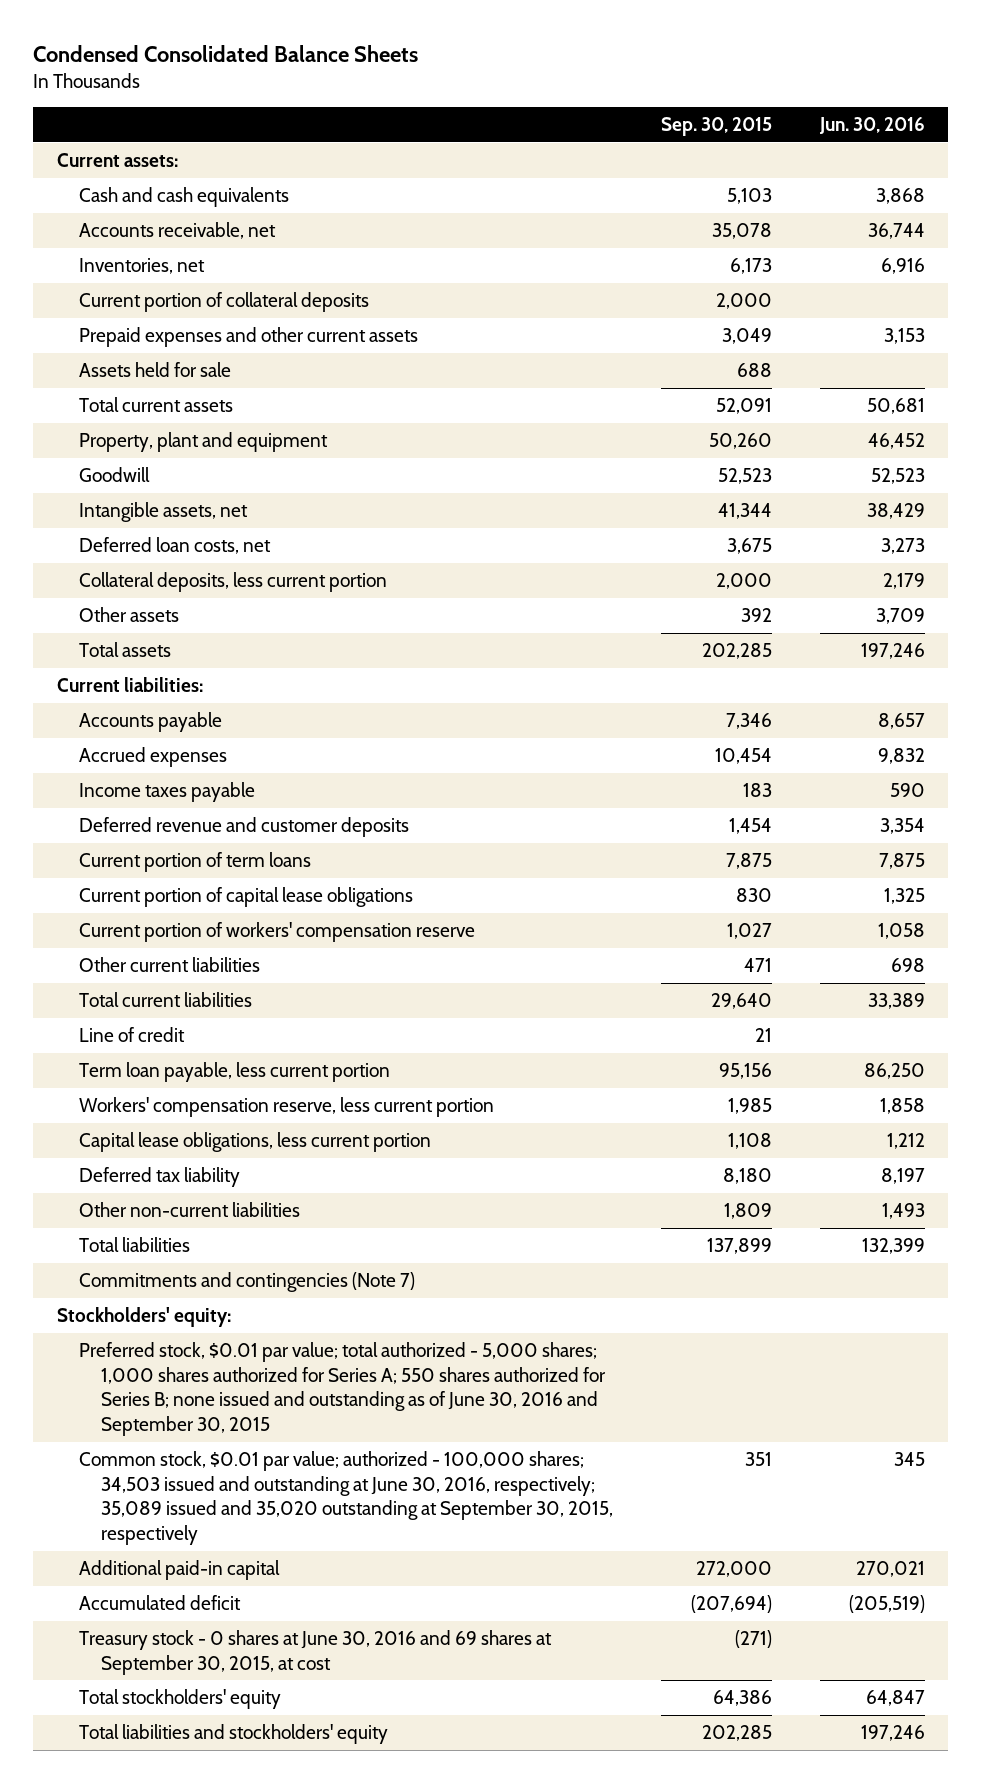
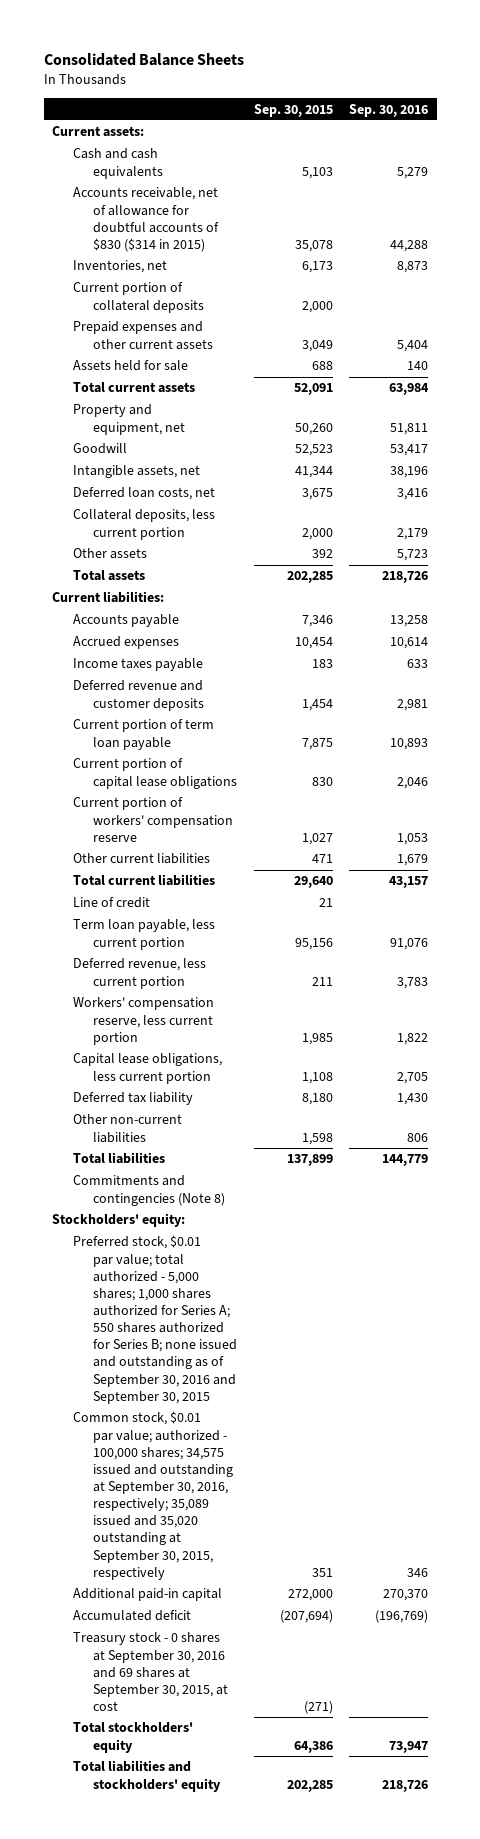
[32,45,418,63] Condensed Consolidated Balance Sheets -> [43,53,244,67] Consolidated Balance Sheets
[818,117,925,135] Jun. 30, 2016 -> none
none -> [349,103,429,117] Sep. 30, 2016
[78,222,276,240] Accounts receivable, net -> [72,187,219,252] Accounts receivable, net of allowance for doubtful accounts of $830 ($314 in 2015)
[78,432,328,453] Property, plant and equipment -> [72,404,185,435] Property and equipment, net
[78,852,311,873] Current portion of term loans -> [72,719,214,750] Current portion of term loan payable
none -> [72,958,206,989] Deferred revenue, less current portion
[723,1203,772,1220] 1,809 -> [301,1132,333,1145] 1,598
[78,1272,415,1293] Commitments and contingencies (Note 7) -> [72,1175,225,1206] Commitments and contingencies (Note 8)
[78,1342,606,1436] Preferred stock, $0.01 par value; total authorized - 5,000 shares; 1,000 shares authorized for Series A; 550 shares authorized for Series B; none issued and outstanding as of June 30, 2016 and September 30, 2015 -> [72,1235,237,1404] Preferred stock, $0.01 par value; total authorized - 5,000 shares; 1,000 shares authorized for Series A; 550 shares authorized for Series B; none issued and outstanding as of September 30, 2016 and September 30, 2015
[78,1451,613,1545] Common stock, $0.01 par value; authorized - 100,000 shares; 34,503 issued and outstanding at June 30, 2016, respectively; 35,089 issued and 35,020 outstanding at September 30, 2015, respectively -> [72,1411,233,1580] Common stock, $0.01 par value; authorized - 100,000 shares; 34,575 issued and outstanding at September 30, 2016, respectively; 35,089 issued and 35,020 outstanding at September 30, 2015, respectively
[78,1630,552,1675] Treasury stock - 0 shares at June 30, 2016 and 69 shares at September 30, 2015, at cost -> [72,1632,228,1711] Treasury stock - 0 shares at September 30, 2016 and 69 shares at September 30, 2015, at cost

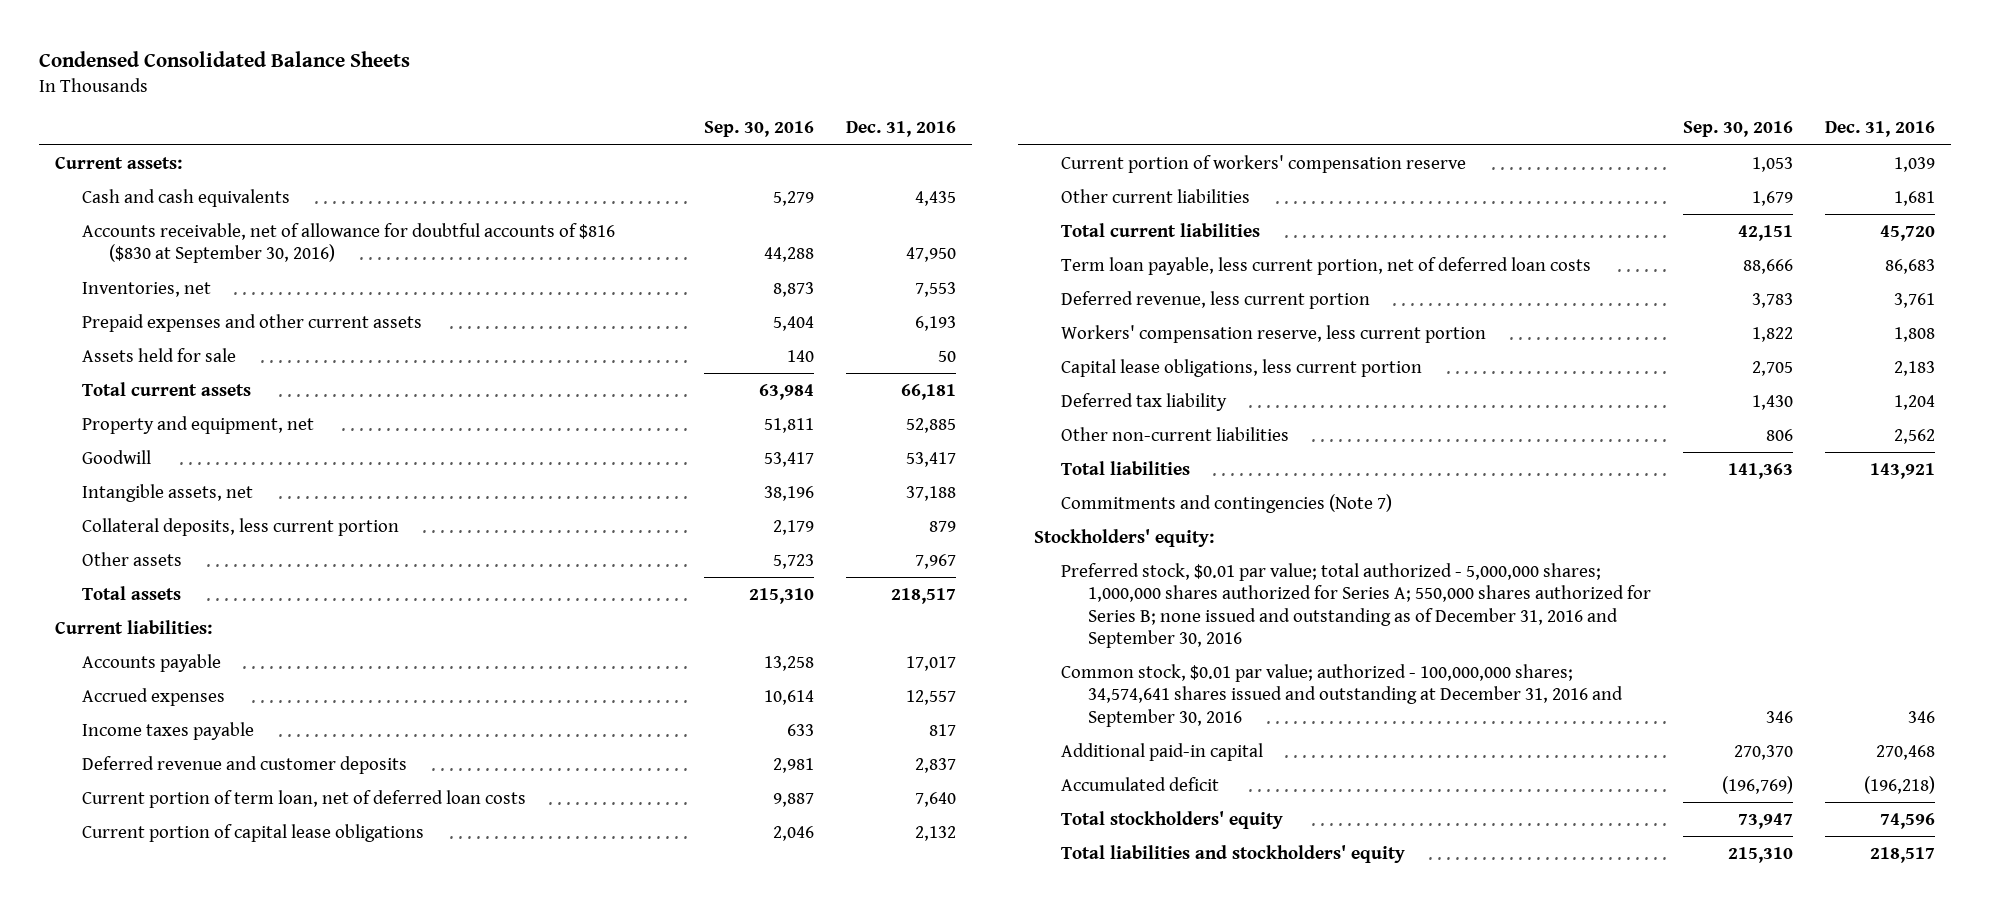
[43,53,244,67] Consolidated Balance Sheets -> [38,51,410,68] Condensed Consolidated Balance Sheets
[253,103,333,117] Sep. 30, 2015 -> none
none -> [845,121,956,138] Dec. 31, 2016
[72,187,219,252] Accounts receivable, net of allowance for doubtful accounts of $830 ($314 in 2015) -> [81,222,615,264] Accounts receivable, net of allowance for doubtful accounts of $816 ($830 at September 30, 2016)
[72,282,204,313] Current portion of collateral deposits -> none
[72,487,215,501] Deferred loan costs, net -> none
[382,571,429,584] 218,726 -> [748,587,814,604] 215,310
[72,719,214,750] Current portion of term loan payable -> [81,789,526,808] Current portion of term loan, net of deferred loan costs
[390,737,429,750] 10,893 -> [772,792,814,807] 9,887
[72,897,150,909] Line of credit -> none
[389,876,429,889] 43,157 -> [1738,224,1794,241] 42,151
[72,919,215,950] Term loan payable, less current portion -> [1060,256,1591,275] Term loan payable, less current portion, net of deferred loan costs
[390,937,429,950] 91,076 -> [1743,258,1794,274] 88,666
[382,1154,429,1167] 144,779 -> [1728,462,1794,479] 141,363
[72,1175,225,1206] Commitments and contingencies (Note 8) -> [1060,493,1392,513] Commitments and contingencies (Note 7)
[72,1235,237,1404] Preferred stock, $0.01 par value; total authorized - 5,000 shares; 1,000 shares authorized for Series A; 550 shares authorized for Series B; none issued and outstanding as of September 30, 2016 and September 30, 2015 -> [1060,562,1651,648] Preferred stock, $0.01 par value; total authorized - 5,000,000 shares; 1,000,000 shares authorized for Series A; 550,000 shares authorized for Series B; none issued and outstanding as of December 31, 2016 and September 30, 2016
[72,1411,233,1580] Common stock, $0.01 par value; authorized - 100,000 shares; 34,575 issued and outstanding at September 30, 2016, respectively; 35,089 issued and 35,020 outstanding at September 30, 2015, respectively -> [1060,663,1623,727] Common stock, $0.01 par value; authorized - 100,000,000 shares; 34,574,641 shares issued and outstanding at December 31, 2016 and September 30, 2016
[72,1632,228,1711] Treasury stock - 0 shares at September 30, 2016 and 69 shares at September 30, 2015, at cost -> none
[382,1779,429,1792] 218,726 -> [1728,846,1794,863] 215,310

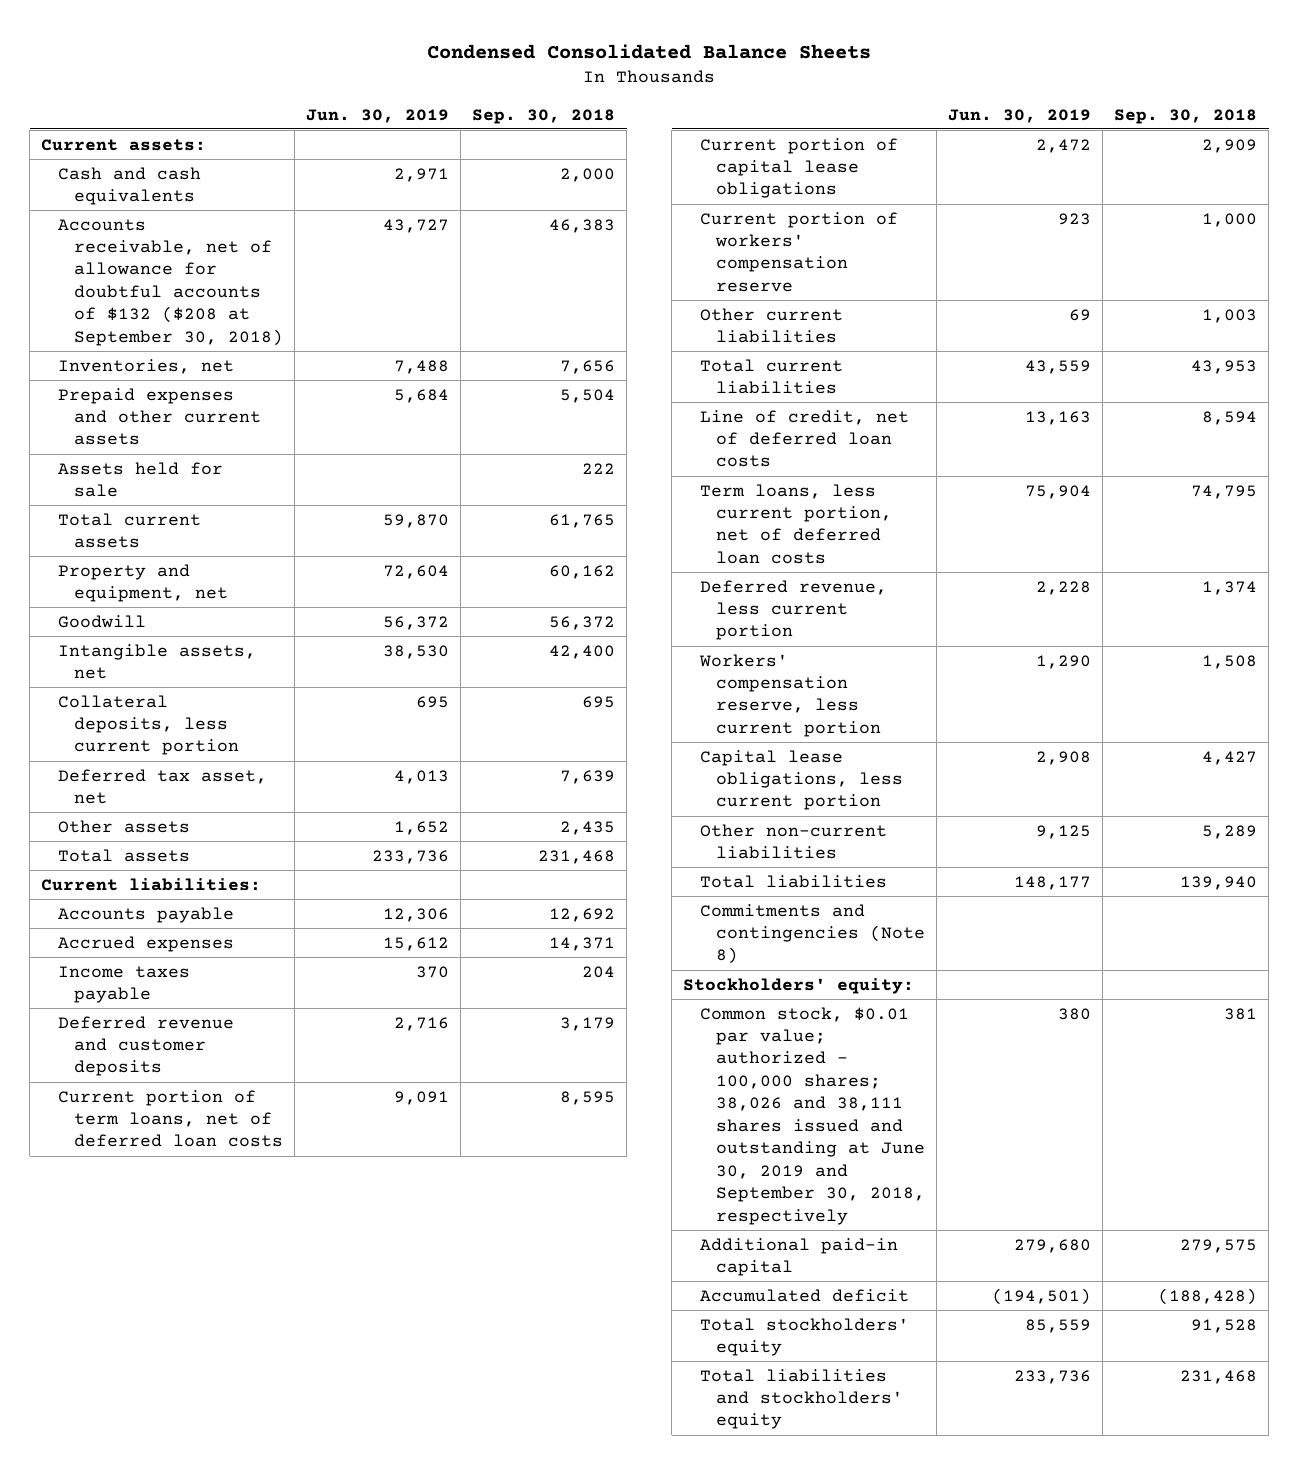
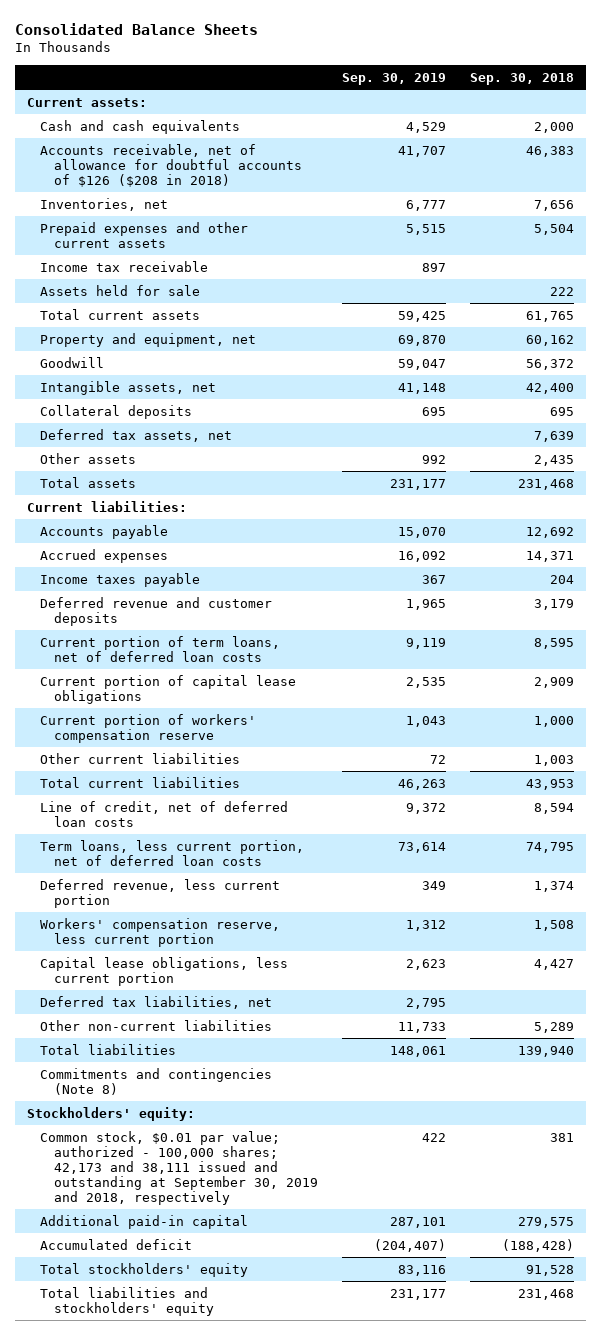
[427,43,872,59] Condensed Consolidated Balance Sheets -> [14,22,258,35] Consolidated Balance Sheets
[305,108,449,123] Jun. 30, 2019 -> none
none -> [341,72,446,85] Sep. 30, 2019
[57,218,283,346] Accounts receivable, net of allowance for doubtful accounts of $132 ($208 at September 30, 2018) -> [40,143,302,187] Accounts receivable, net of allowance for doubtful accounts of $126 ($208 in 2018)
none -> [40,260,209,272] Income tax receivable
[57,694,239,756] Collateral deposits, less current portion -> [40,404,193,419] Collateral deposits
[57,768,267,805] Deferred tax asset, net -> [40,428,233,442] Deferred tax assets, net
none -> [40,995,273,1009] Deferred tax liabilities, net
[699,1006,925,1225] Common stock, $0.01 par value; authorized - 100,000 shares; 38,026 and 38,111 shares issued and outstanding at June 30, 2019 and September 30, 2018, respectively -> [40,1130,318,1205] Common stock, $0.01 par value; authorized - 100,000 shares; 42,173 and 38,111 issued and outstanding at September 30, 2019 and 2018, respectively

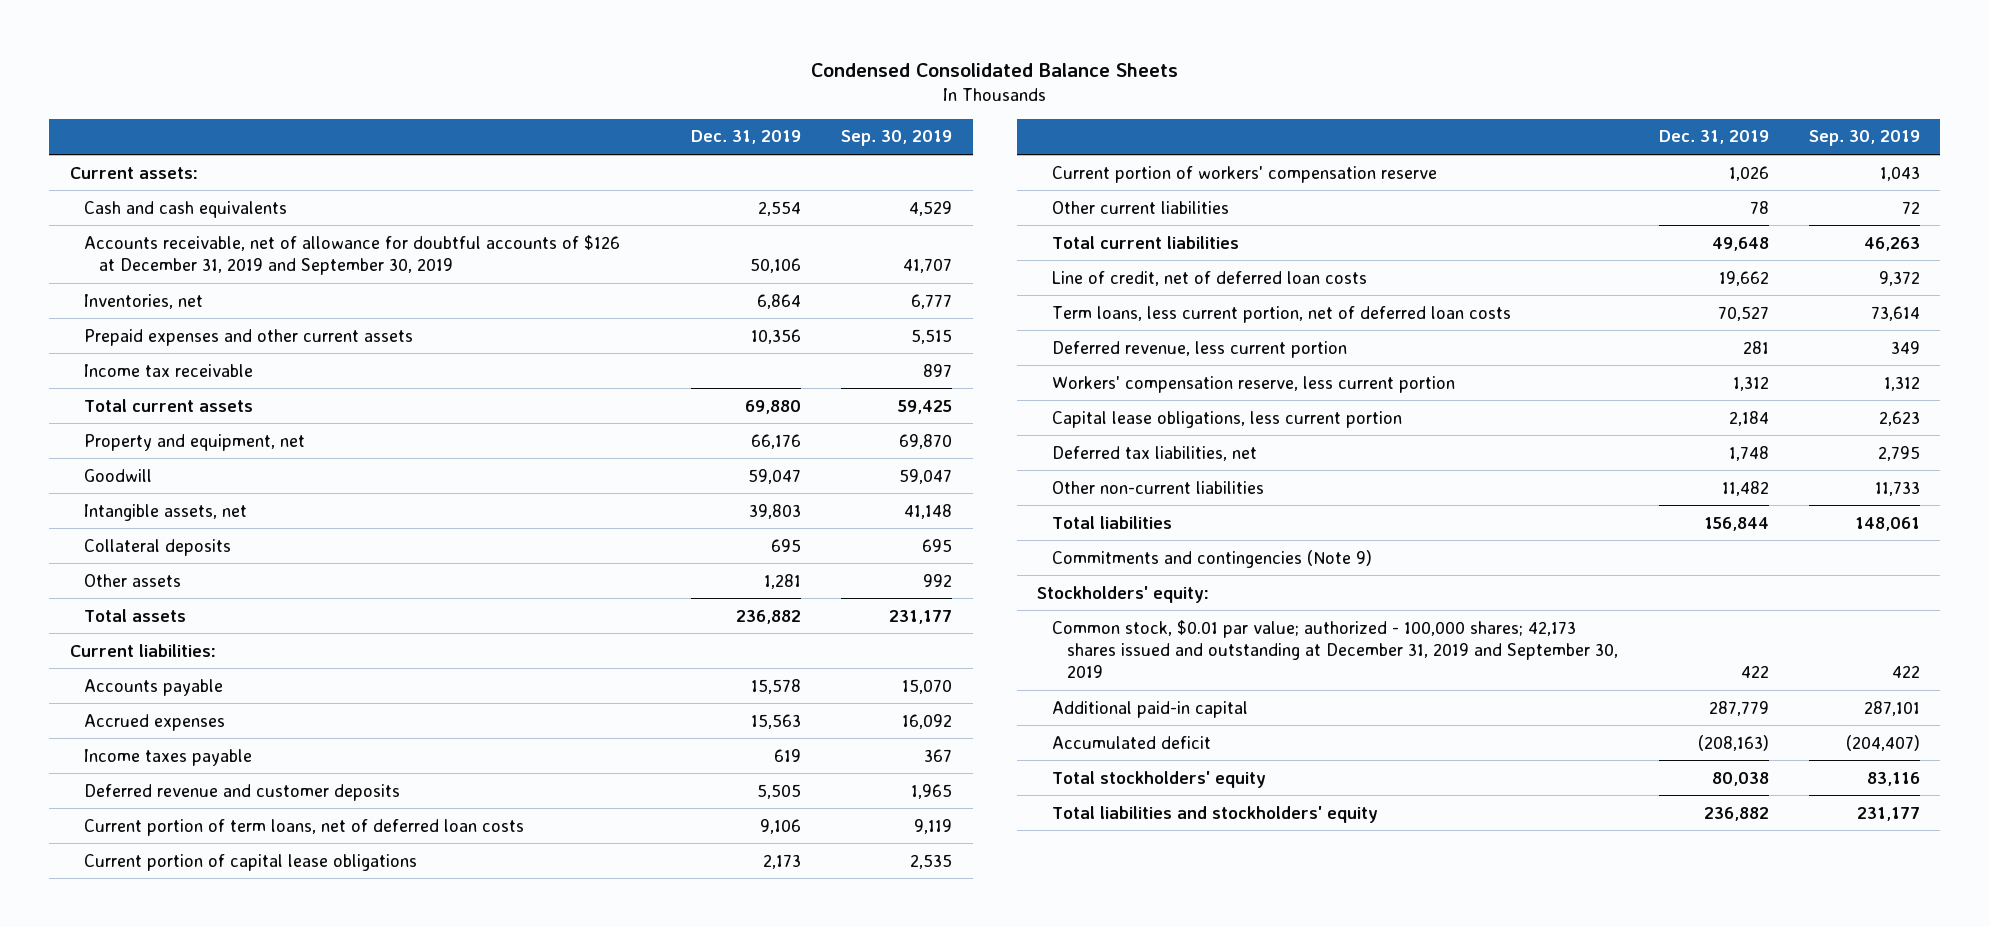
[14,22,258,35] Consolidated Balance Sheets -> [810,62,1178,77] Condensed Consolidated Balance Sheets
[469,72,574,85] Sep. 30, 2018 -> none
none -> [690,130,801,145] Dec. 31, 2019
[40,143,302,187] Accounts receivable, net of allowance for doubtful accounts of $126 ($208 in 2018) -> [84,234,621,275] Accounts receivable, net of allowance for doubtful accounts of $126 at December 31, 2019 and September 30, 2019
[40,284,201,296] Assets held for sale -> none
[40,428,233,442] Deferred tax assets, net -> none
[40,1067,273,1095] Commitments and contingencies (Note 8) -> [1052,549,1373,568] Commitments and contingencies (Note 9)
[40,1130,318,1205] Common stock, $0.01 par value; authorized - 100,000 shares; 42,173 and 38,111 issued and outstanding at September 30, 2019 and 2018, respectively -> [1052,619,1618,679] Common stock, $0.01 par value; authorized - 100,000 shares; 42,173 shares issued and outstanding at December 31, 2019 and September 30, 2019

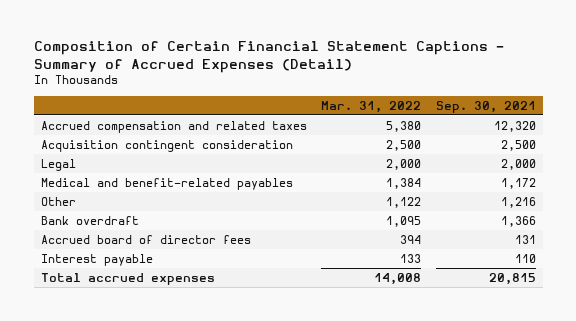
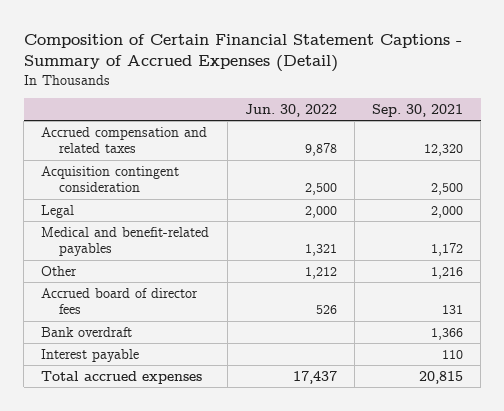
[321,100,422,113] Mar. 31, 2022 -> none
none -> [244,104,337,118] Jun. 30, 2022
[40,215,139,225] Bank overdraft -> [41,326,133,337] Bank overdraft

